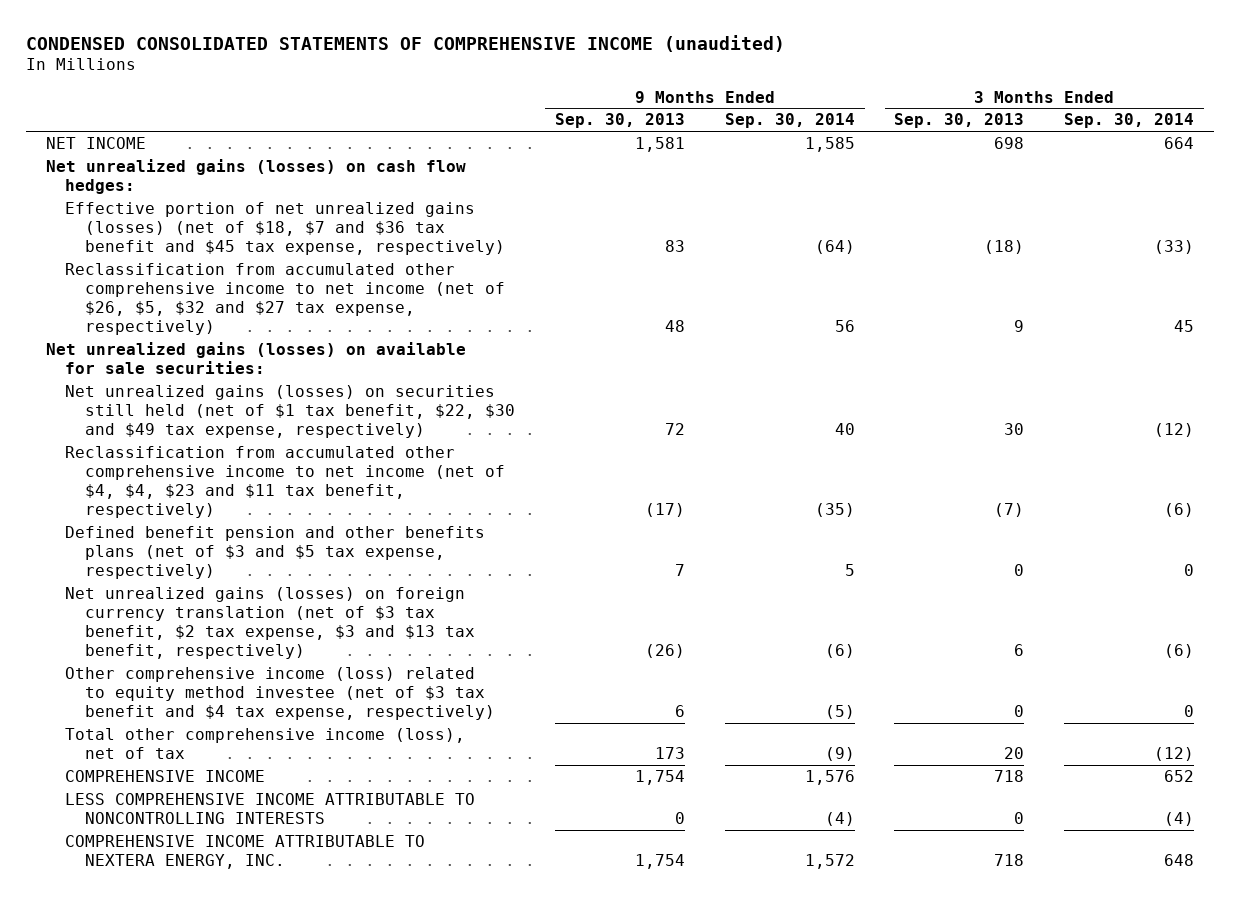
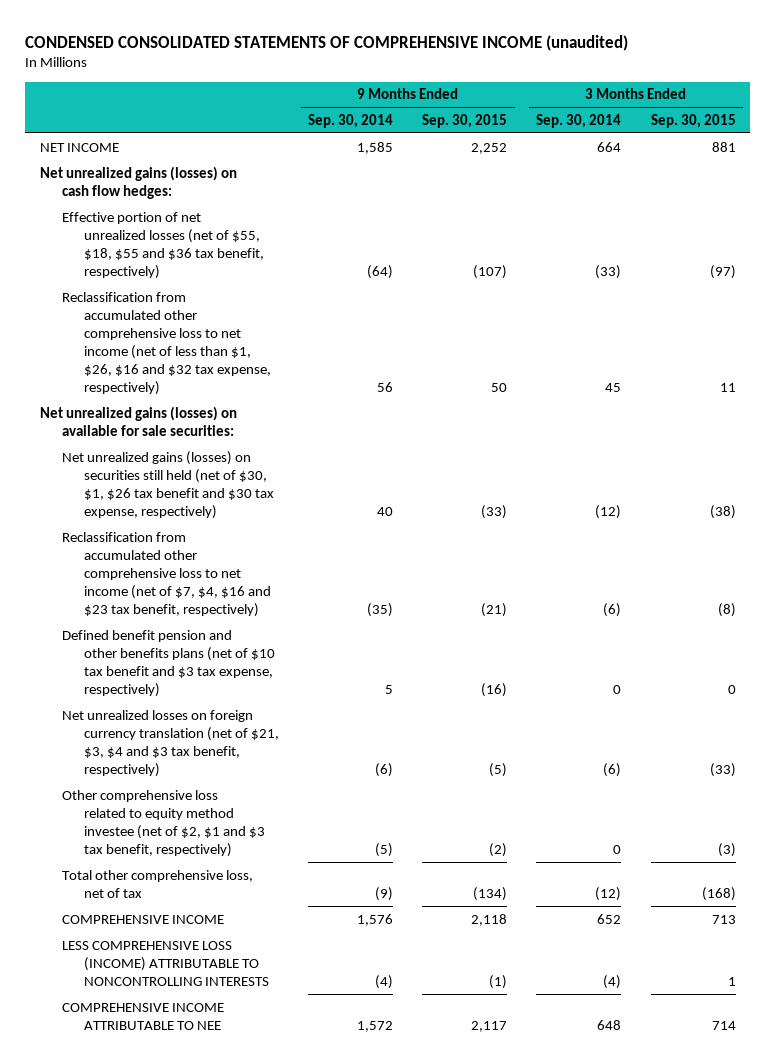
[554,113,685,129] Sep. 30, 2013 -> none
[894,113,1025,129] Sep. 30, 2013 -> none
none -> [422,113,508,128] Sep. 30, 2015
none -> [650,113,736,128] Sep. 30, 2015
[65,201,505,255] Effective portion of net unrealized gains (losses) (net of $18, $7 and $36 tax benefit and $45 tax expense, respectively) -> [61,211,264,279] Effective portion of net unrealized losses (net of $55, $18, $55 and $36 tax benefit, respectively)
[65,262,505,335] Reclassification from accumulated other comprehensive income to net income (net of $26, $5, $32 and $27 tax expense, respectively) -> [61,291,271,395] Reclassification from accumulated other comprehensive loss to net income (net of less than $1, $26, $16 and $32 tax expense, respectively)
[65,384,515,438] Net unrealized gains (losses) on securities still held (net of $1 tax benefit, $22, $30 and $49 tax expense, respectively) -> [61,450,274,519] Net unrealized gains (losses) on securities still held (net of $30, $1, $26 tax benefit and $30 tax expense, respectively)
[65,445,505,518] Reclassification from accumulated other comprehensive income to net income (net of $4, $4, $23 and $11 tax benefit, respectively) -> [61,531,271,617] Reclassification from accumulated other comprehensive loss to net income (net of $7, $4, $16 and $23 tax benefit, respectively)
[65,525,486,579] Defined benefit pension and other benefits plans (net of $3 and $5 tax expense, respectively) -> [61,629,275,697] Defined benefit pension and other benefits plans (net of $10 tax benefit and $3 tax expense, respectively)
[65,586,475,659] Net unrealized gains (losses) on foreign currency translation (net of $3 tax benefit, $2 tax expense, $3 and $13 tax benefit, respectively) -> [61,709,279,777] Net unrealized losses on foreign currency translation (net of $21, $3, $4 and $3 tax benefit, respectively)
[65,666,495,720] Other comprehensive income (loss) related to equity method investee (net of $3 tax benefit and $4 tax expense, respectively) -> [61,789,265,857] Other comprehensive loss related to equity method investee (net of $2, $1 and $3 tax benefit, respectively)
[65,727,466,759] Total other comprehensive income (loss), net of tax -> [61,869,253,898] Total other comprehensive loss, net of tax
[65,792,476,824] LESS COMPREHENSIVE INCOME ATTRIBUTABLE TO NONCONTROLLING INTERESTS -> [61,940,269,986] LESS COMPREHENSIVE LOSS (INCOME) ATTRIBUTABLE TO NONCONTROLLING INTERESTS
[65,834,426,869] COMPREHENSIVE INCOME ATTRIBUTABLE TO NEXTERA ENERGY, INC. -> [61,1002,224,1030] COMPREHENSIVE INCOME ATTRIBUTABLE TO NEE

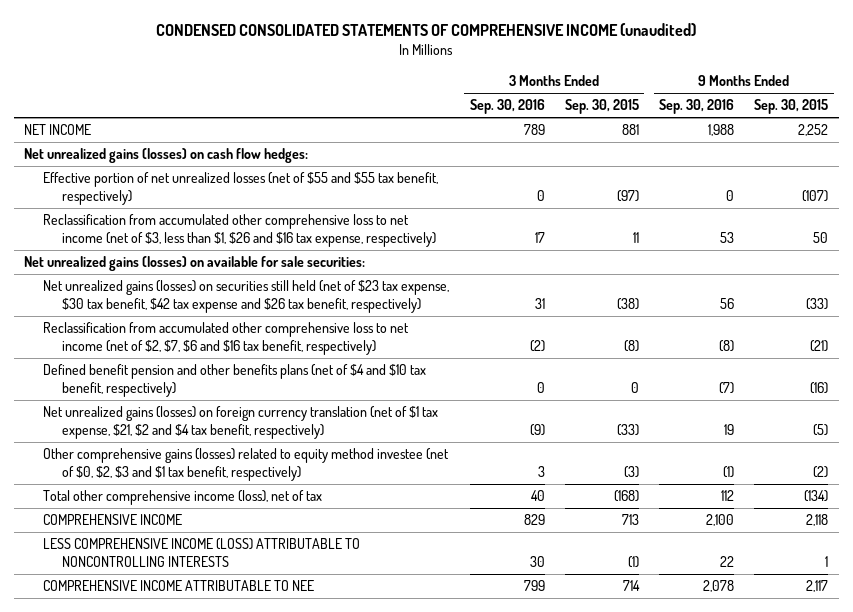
[307,113,393,128] Sep. 30, 2014 -> none
[536,113,622,128] Sep. 30, 2014 -> none
none -> [469,99,545,115] Sep. 30, 2016
none -> [659,99,735,115] Sep. 30, 2016
[61,211,264,279] Effective portion of net unrealized losses (net of $55, $18, $55 and $36 tax benefit, respectively) -> [43,172,439,206] Effective portion of net unrealized losses (net of $55 and $55 tax benefit, respectively)
[61,291,271,395] Reclassification from accumulated other comprehensive loss to net income (net of less than $1, $26, $16 and $32 tax expense, respectively) -> [43,214,437,248] Reclassification from accumulated other comprehensive loss to net income (net of $3, less than $1, $26 and $16 tax expense, respectively)
[61,450,274,519] Net unrealized gains (losses) on securities still held (net of $30, $1, $26 tax benefit and $30 tax expense, respectively) -> [43,280,450,314] Net unrealized gains (losses) on securities still held (net of $23 tax expense, $30 tax benefit, $42 tax expense and $26 tax benefit, respectively)
[61,531,271,617] Reclassification from accumulated other comprehensive loss to net income (net of $7, $4, $16 and $23 tax benefit, respectively) -> [43,322,410,356] Reclassification from accumulated other comprehensive loss to net income (net of $2, $7, $6 and $16 tax benefit, respectively)
[61,629,275,697] Defined benefit pension and other benefits plans (net of $10 tax benefit and $3 tax expense, respectively) -> [43,364,427,398] Defined benefit pension and other benefits plans (net of $4 and $10 tax benefit, respectively)
[61,709,279,777] Net unrealized losses on foreign currency translation (net of $21, $3, $4 and $3 tax benefit, respectively) -> [43,406,439,440] Net unrealized gains (losses) on foreign currency translation (net of $1 tax expense, $21, $2 and $4 tax benefit, respectively)
[61,789,265,857] Other comprehensive loss related to equity method investee (net of $2, $1 and $3 tax benefit, respectively) -> [43,448,450,482] Other comprehensive gains (losses) related to equity method investee (net of $0, $2, $3 and $1 tax benefit, respectively)
[61,869,253,898] Total other comprehensive loss, net of tax -> [43,490,323,506] Total other comprehensive income (loss), net of tax
[61,940,269,986] LESS COMPREHENSIVE LOSS (INCOME) ATTRIBUTABLE TO NONCONTROLLING INTERESTS -> [43,538,361,568] LESS COMPREHENSIVE INCOME (LOSS) ATTRIBUTABLE TO NONCONTROLLING INTERESTS
[489,974,508,989] (1) -> [825,556,829,568] 1
[727,976,736,986] 1 -> [627,556,639,569] (1)

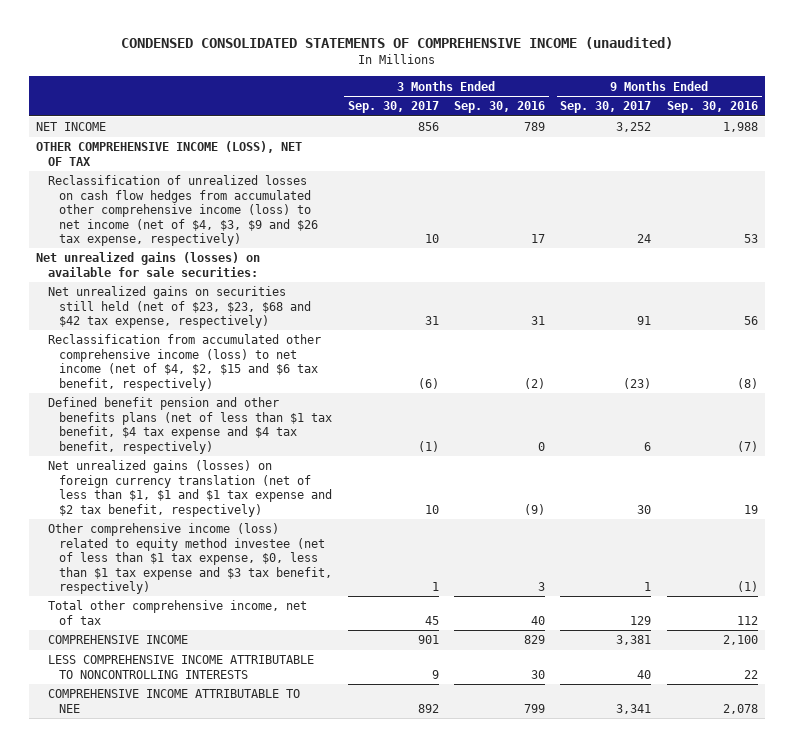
[564,99,639,115] Sep. 30, 2015 -> none
[754,99,829,115] Sep. 30, 2015 -> none
none -> [347,101,439,114] Sep. 30, 2017
none -> [560,101,652,114] Sep. 30, 2017
[24,148,309,164] Net unrealized gains (losses) on cash flow hedges: -> none
[43,172,439,206] Effective portion of net unrealized losses (net of $55 and $55 tax benefit, respectively) -> none
none -> [36,141,303,166] OTHER COMPREHENSIVE INCOME (LOSS), NET OF TAX
[43,214,437,248] Reclassification from accumulated other comprehensive loss to net income (net of $3, less than $1, $26 and $16 tax expense, respectively) -> [47,175,319,246] Reclassification of unrealized losses on cash flow hedges from accumulated other comprehensive income (loss) to net income (net of $4, $3, $9 and $26 tax expense, respectively)
[43,280,450,314] Net unrealized gains (losses) on securities still held (net of $23 tax expense, $30 tax benefit, $42 tax expense and $26 tax benefit, respectively) -> [47,286,312,329] Net unrealized gains on securities still held (net of $23, $23, $68 and $42 tax expense, respectively)
[43,322,410,356] Reclassification from accumulated other comprehensive loss to net income (net of $2, $7, $6 and $16 tax benefit, respectively) -> [47,334,321,391] Reclassification from accumulated other comprehensive income (loss) to net income (net of $4, $2, $15 and $6 tax benefit, respectively)
[43,364,427,398] Defined benefit pension and other benefits plans (net of $4 and $10 tax benefit, respectively) -> [47,397,333,454] Defined benefit pension and other benefits plans (net of less than $1 tax benefit, $4 tax expense and $4 tax benefit, respectively)
[43,406,439,440] Net unrealized gains (losses) on foreign currency translation (net of $1 tax expense, $21, $2 and $4 tax benefit, respectively) -> [47,460,333,517] Net unrealized gains (losses) on foreign currency translation (net of less than $1, $1 and $1 tax expense and $2 tax benefit, respectively)
[43,448,450,482] Other comprehensive gains (losses) related to equity method investee (net of $0, $2, $3 and $1 tax benefit, respectively) -> [47,523,333,594] Other comprehensive income (loss) related to equity method investee (net of less than $1 tax expense, $0, less than $1 tax expense and $3 tax benefit, respectively)
[43,490,323,506] Total other comprehensive income (loss), net of tax -> [47,600,307,625] Total other comprehensive income, net of tax
[43,538,361,568] LESS COMPREHENSIVE INCOME (LOSS) ATTRIBUTABLE TO NONCONTROLLING INTERESTS -> [47,655,314,679] LESS COMPREHENSIVE INCOME ATTRIBUTABLE TO NONCONTROLLING INTERESTS

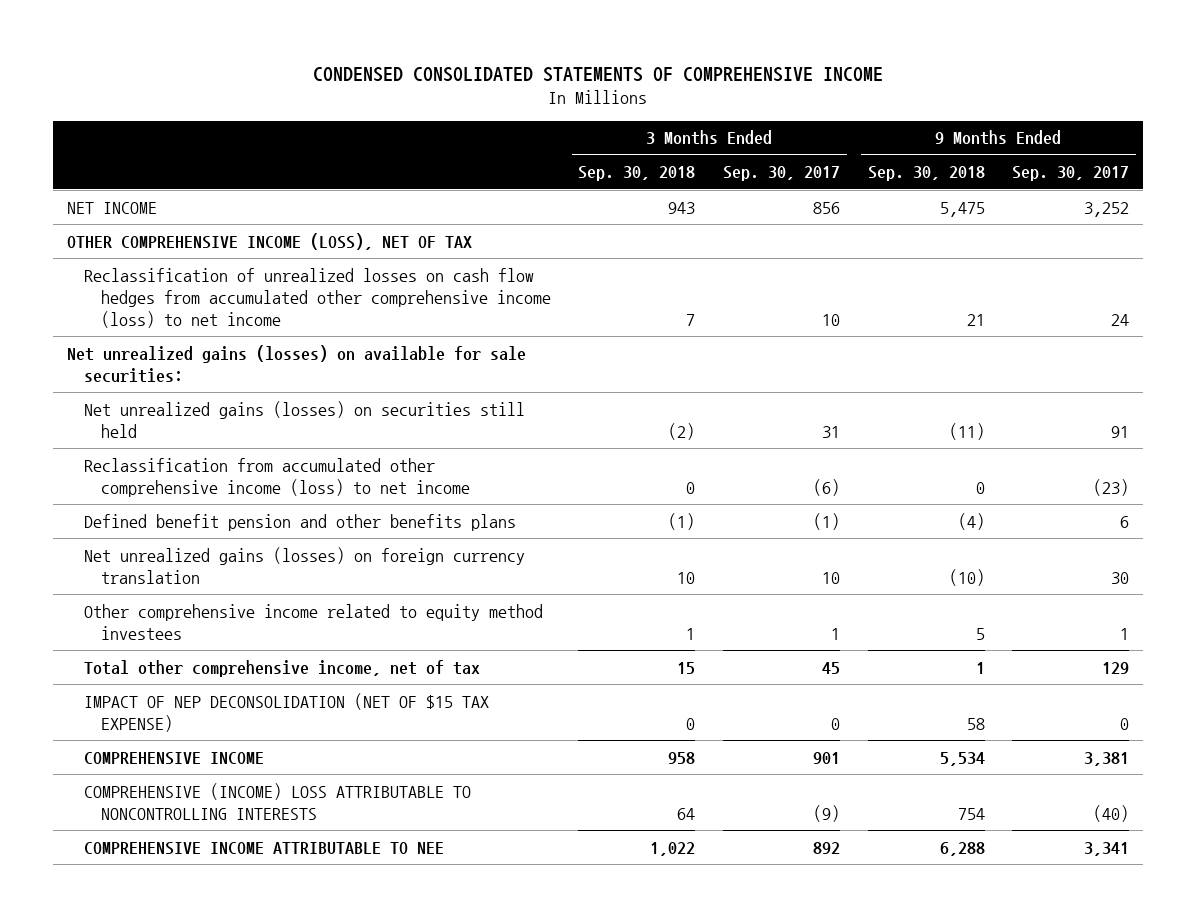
[121,36,674,49] CONDENSED CONSOLIDATED STATEMENTS OF COMPREHENSIVE INCOME (unaudited) -> [312,66,883,82] CONDENSED CONSOLIDATED STATEMENTS OF COMPREHENSIVE INCOME
[454,101,546,114] Sep. 30, 2016 -> none
[666,101,758,114] Sep. 30, 2016 -> none
none -> [578,166,696,182] Sep. 30, 2018
none -> [867,166,985,182] Sep. 30, 2018
[47,175,319,246] Reclassification of unrealized losses on cash flow hedges from accumulated other comprehensive income (loss) to net income (net of $4, $3, $9 and $26 tax expense, respectively) -> [83,267,551,328] Reclassification of unrealized losses on cash flow hedges from accumulated other comprehensive income (loss) to net income
[47,286,312,329] Net unrealized gains on securities still held (net of $23, $23, $68 and $42 tax expense, respectively) -> [83,400,525,438] Net unrealized gains (losses) on securities still held
[47,334,321,391] Reclassification from accumulated other comprehensive income (loss) to net income (net of $4, $2, $15 and $6 tax benefit, respectively) -> [83,457,470,497] Reclassification from accumulated other comprehensive income (loss) to net income
[47,397,333,454] Defined benefit pension and other benefits plans (net of less than $1 tax benefit, $4 tax expense and $4 tax benefit, respectively) -> [83,513,516,531] Defined benefit pension and other benefits plans
[47,460,333,517] Net unrealized gains (losses) on foreign currency translation (net of less than $1, $1 and $1 tax expense and $2 tax benefit, respectively) -> [83,546,525,584] Net unrealized gains (losses) on foreign currency translation
[47,523,333,594] Other comprehensive income (loss) related to equity method investee (net of less than $1 tax expense, $0, less than $1 tax expense and $3 tax benefit, respectively) -> [83,603,543,640] Other comprehensive income related to equity method investees
none -> [83,692,489,732] IMPACT OF NEP DECONSOLIDATION (NET OF $15 TAX EXPENSE)
[47,655,314,679] LESS COMPREHENSIVE INCOME ATTRIBUTABLE TO NONCONTROLLING INTERESTS -> [83,782,471,820] COMPREHENSIVE (INCOME) LOSS ATTRIBUTABLE TO NONCONTROLLING INTERESTS
[431,669,439,679] 9 -> [813,804,841,822] (9)
[637,669,652,679] 40 -> [1093,804,1130,822] (40)

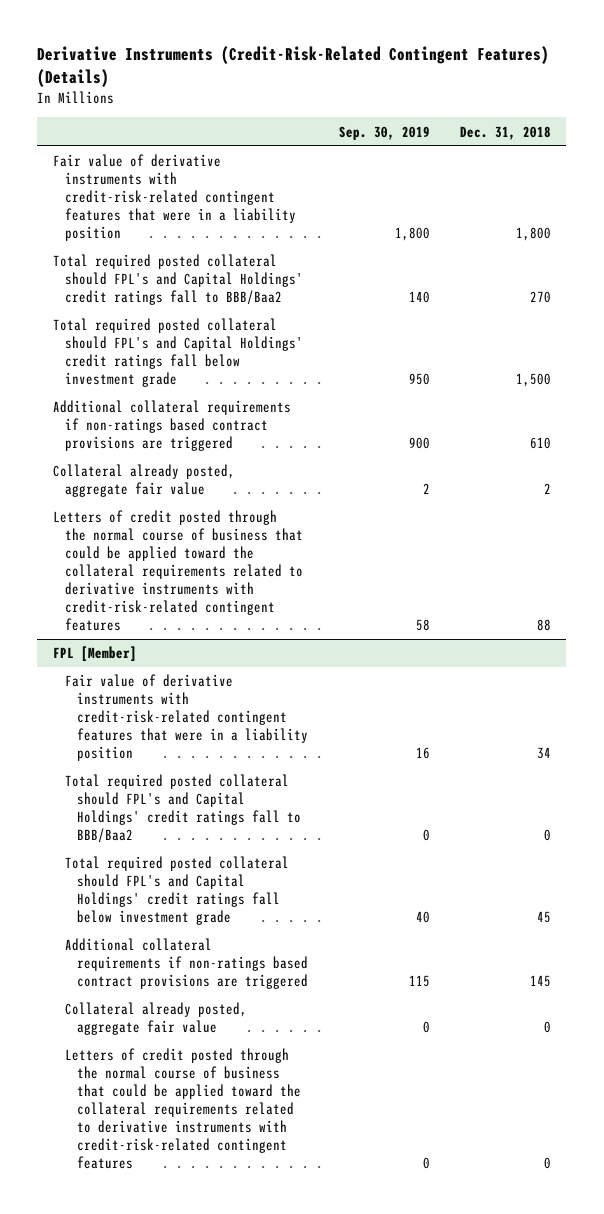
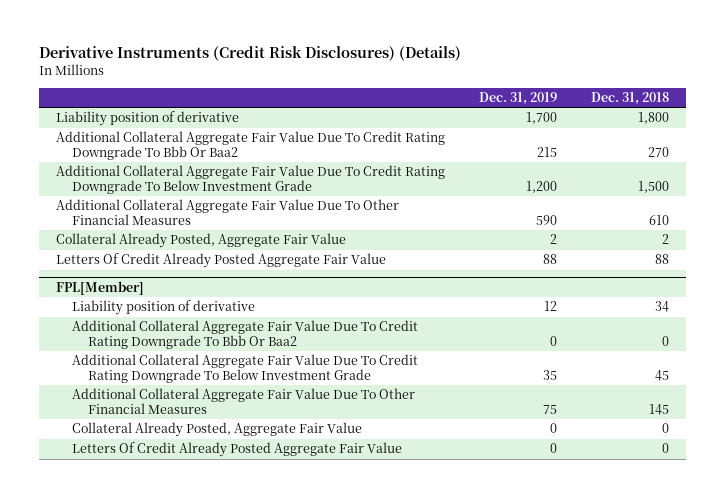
[37,46,550,87] Derivative Instruments (Credit-Risk-Related Contingent Features) (Details) -> [38,46,461,62] Derivative Instruments (Credit Risk Disclosures) (Details)
[338,125,430,140] Sep. 30, 2019 -> none
none -> [478,92,557,106] Dec. 31, 2019
[52,154,296,242] Fair value of derivative instruments with credit-risk-related contingent features that were in a liability position -> [55,111,239,127] Liability position of derivative
[52,254,303,306] Total required posted collateral should FPL's and Capital Holdings' credit ratings fall to BBB/Baa2 -> [55,131,445,161] Additional Collateral Aggregate Fair Value Due To Credit Rating Downgrade To Bbb Or Baa2
[52,318,303,388] Total required posted collateral should FPL's and Capital Holdings' credit ratings fall below investment grade -> [55,165,445,195] Additional Collateral Aggregate Fair Value Due To Credit Rating Downgrade To Below Investment Grade
[52,400,291,452] Additional collateral requirements if non-ratings based contract provisions are triggered -> [55,199,399,226] Additional Collateral Aggregate Fair Value Due To Other Financial Measures
[52,464,235,498] Collateral already posted, aggregate fair value -> [55,233,346,249] Collateral Already Posted, Aggregate Fair Value
[52,510,303,632] Letters of credit posted through the normal course of business that could be applied toward the collateral requirements related to derivative instruments with credit-risk-related contingent features -> [55,253,386,269] Letters Of Credit Already Posted Aggregate Fair Value
[52,646,137,663] FPL [Member] -> [55,280,144,295] FPL[Member]
[64,674,308,762] Fair value of derivative instruments with credit-risk-related contingent features that were in a liability position -> [71,300,255,316] Liability position of derivative
[64,774,301,844] Total required posted collateral should FPL's and Capital Holdings' credit ratings fall to BBB/Baa2 -> [71,320,418,350] Additional Collateral Aggregate Fair Value Due To Credit Rating Downgrade To Bbb Or Baa2
[64,856,289,926] Total required posted collateral should FPL's and Capital Holdings' credit ratings fall below investment grade -> [71,354,418,384] Additional Collateral Aggregate Fair Value Due To Credit Rating Downgrade To Below Investment Grade
[64,938,308,990] Additional collateral requirements if non-ratings based contract provisions are triggered -> [71,388,415,415] Additional Collateral Aggregate Fair Value Due To Other Financial Measures
[64,1002,247,1036] Collateral already posted, aggregate fair value -> [71,422,362,438] Collateral Already Posted, Aggregate Fair Value
[64,1048,301,1170] Letters of credit posted through the normal course of business that could be applied toward the collateral requirements related to derivative instruments with credit-risk-related contingent features -> [71,442,402,458] Letters Of Credit Already Posted Aggregate Fair Value

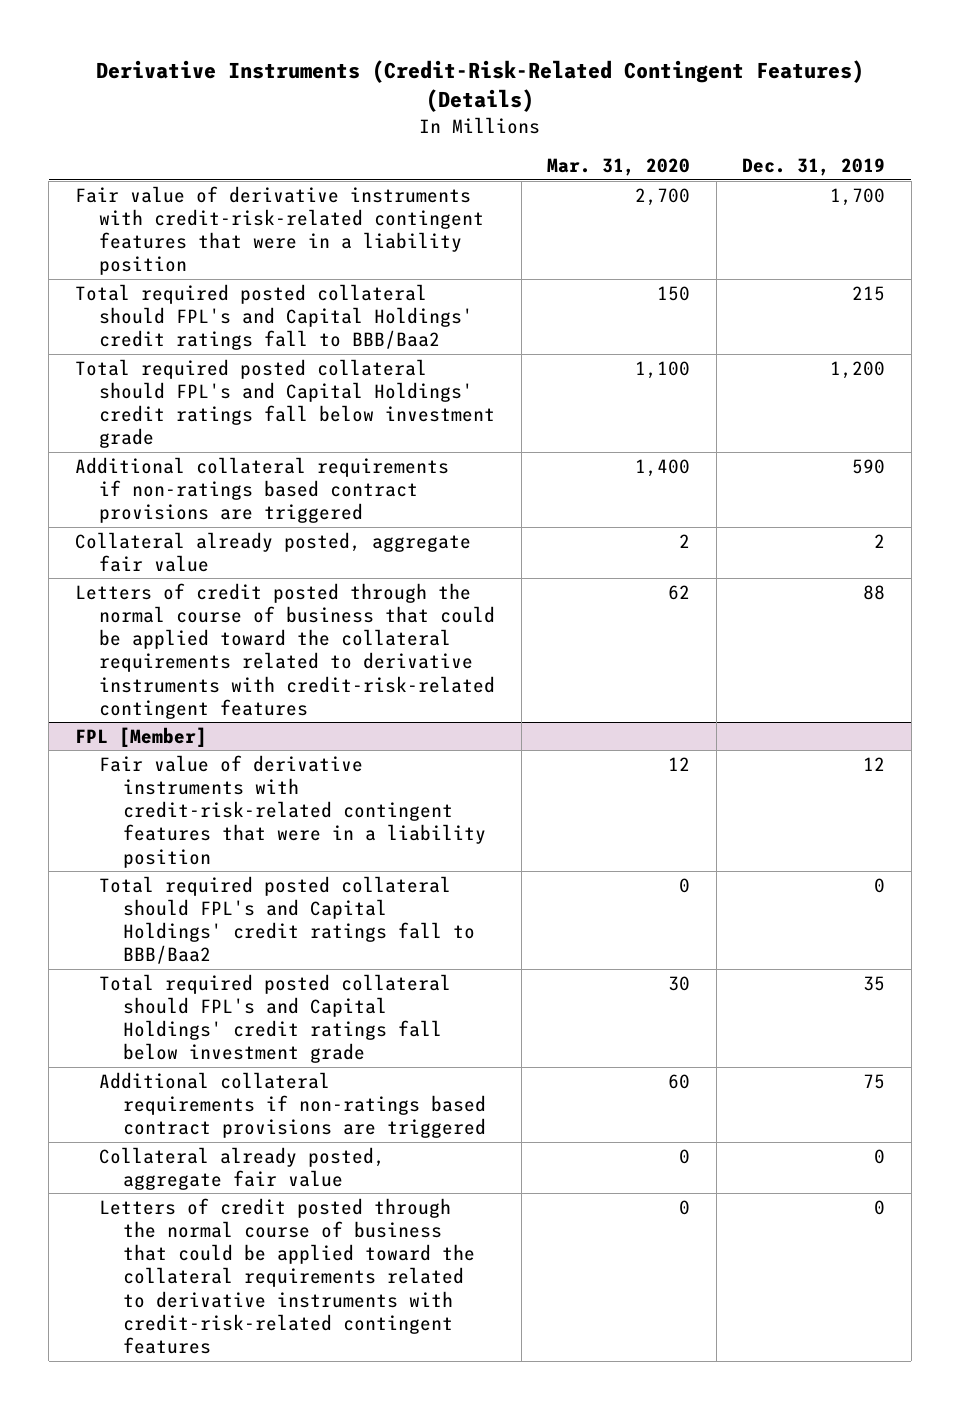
[38,46,461,62] Derivative Instruments (Credit Risk Disclosures) (Details) -> [95,59,864,113] Derivative Instruments (Credit-Risk-Related Contingent Features) (Details)
[590,92,669,106] Dec. 31, 2018 -> none
none -> [547,158,691,177] Mar. 31, 2020
[55,111,239,127] Liability position of derivative -> [74,185,485,276] Fair value of derivative instruments with credit-risk-related contingent features that were in a liability position
[55,131,445,161] Additional Collateral Aggregate Fair Value Due To Credit Rating Downgrade To Bbb Or Baa2 -> [74,283,474,351] Total required posted collateral should FPL's and Capital Holdings' credit ratings fall to BBB/Baa2
[55,165,445,195] Additional Collateral Aggregate Fair Value Due To Credit Rating Downgrade To Below Investment Grade -> [74,358,496,449] Total required posted collateral should FPL's and Capital Holdings' credit ratings fall below investment grade
[55,199,399,226] Additional Collateral Aggregate Fair Value Due To Other Financial Measures -> [74,456,449,524] Additional collateral requirements if non-ratings based contract provisions are triggered
[55,233,346,249] Collateral Already Posted, Aggregate Fair Value -> [74,531,471,572] Collateral already posted, aggregate fair value
[55,253,386,269] Letters Of Credit Already Posted Aggregate Fair Value -> [74,582,496,719] Letters of credit posted through the normal course of business that could be applied toward the collateral requirements related to derivative instruments with credit-risk-related contingent features
[55,280,144,295] FPL[Member] -> [74,726,207,747] FPL [Member]
[71,300,255,316] Liability position of derivative -> [99,754,487,868] Fair value of derivative instruments with credit-risk-related contingent features that were in a liability position
[71,320,418,350] Additional Collateral Aggregate Fair Value Due To Credit Rating Downgrade To Bbb Or Baa2 -> [99,875,476,965] Total required posted collateral should FPL's and Capital Holdings' credit ratings fall to BBB/Baa2
[71,354,418,384] Additional Collateral Aggregate Fair Value Due To Credit Rating Downgrade To Below Investment Grade -> [99,973,452,1064] Total required posted collateral should FPL's and Capital Holdings' credit ratings fall below investment grade
[71,388,415,415] Additional Collateral Aggregate Fair Value Due To Other Financial Measures -> [99,1071,487,1139] Additional collateral requirements if non-ratings based contract provisions are triggered
[71,422,362,438] Collateral Already Posted, Aggregate Fair Value -> [99,1146,386,1190] Collateral already posted, aggregate fair value
[71,442,402,458] Letters Of Credit Already Posted Aggregate Fair Value -> [99,1197,476,1355] Letters of credit posted through the normal course of business that could be applied toward the collateral requirements related to derivative instruments with credit-risk-related contingent features

